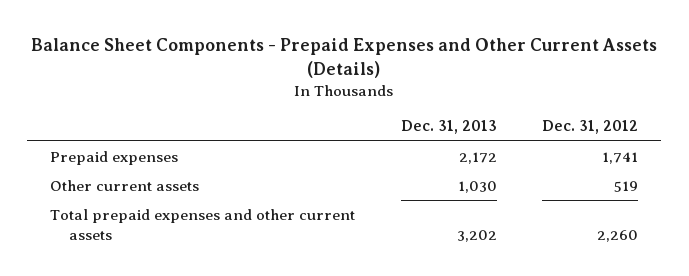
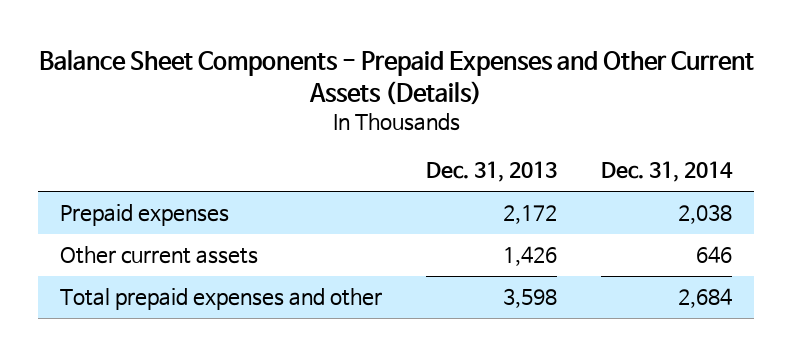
[542,120,639,135] Dec. 31, 2012 -> none
none -> [601,161,734,183] Dec. 31, 2014
[457,180,497,193] 1,030 -> [502,246,557,267] 1,426
[50,208,356,240] Total prepaid expenses and other current assets -> [59,288,382,311] Total prepaid expenses and other
[456,229,497,242] 3,202 -> [502,288,557,309] 3,598

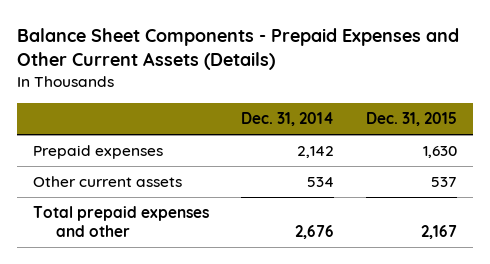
[425,161,557,183] Dec. 31, 2013 -> none
none -> [365,111,457,126] Dec. 31, 2015
[678,204,733,225] 2,038 -> [297,146,335,159] 2,142
[696,246,733,264] 646 -> [307,177,335,188] 534
[678,288,733,309] 2,684 -> [295,225,335,240] 2,676

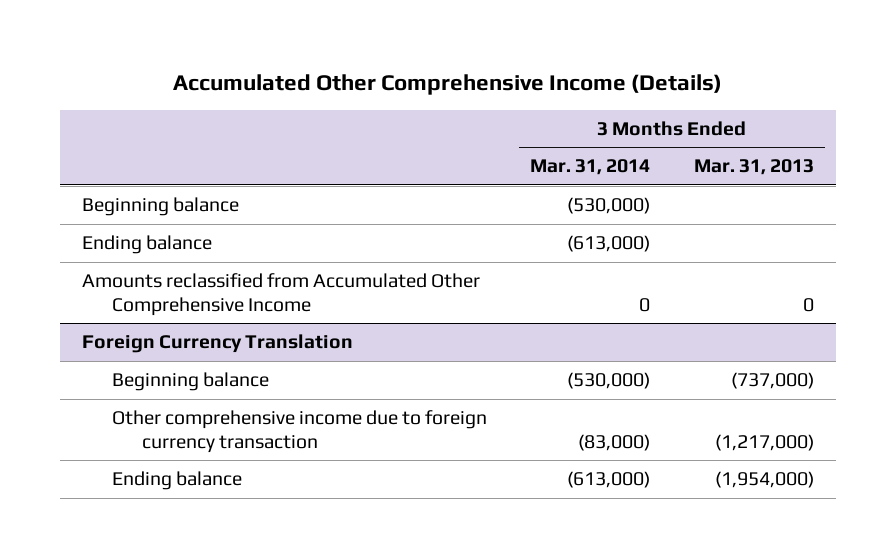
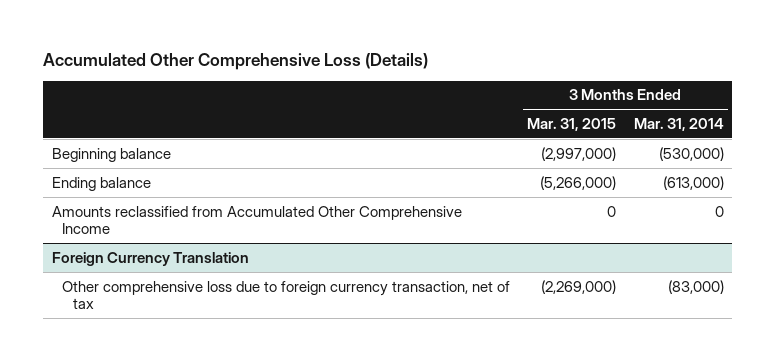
[172,74,722,96] Accumulated Other Comprehensive Income (Details) -> [43,53,429,71] Accumulated Other Comprehensive Loss (Details)
[693,159,814,176] Mar. 31, 2013 -> none
none -> [527,117,617,131] Mar. 31, 2015
[111,372,269,392] Beginning balance -> none
[111,471,242,491] Ending balance -> none
[111,410,487,453] Other comprehensive income due to foreign currency transaction -> [62,280,511,309] Other comprehensive loss due to foreign currency transaction, net of tax

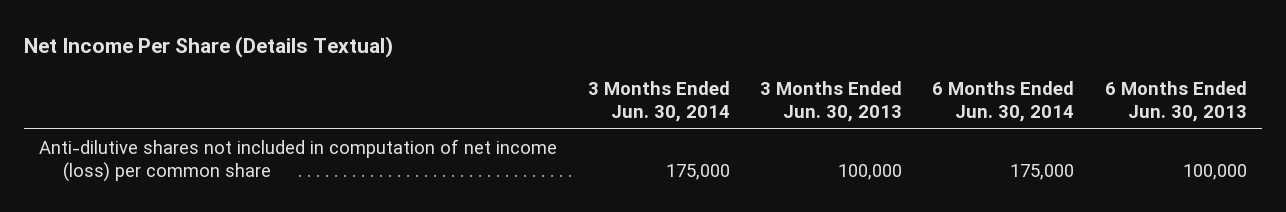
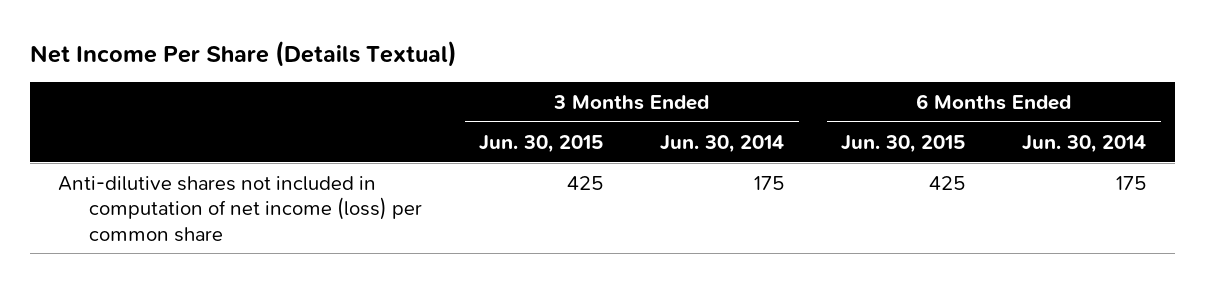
[760,81,903,122] 3 Months Ended Jun. 30, 2013 -> none
[1104,81,1247,122] 6 Months Ended Jun. 30, 2013 -> none
none -> [479,134,604,153] Jun. 30, 2015
none -> [841,134,966,153] Jun. 30, 2015
[665,163,730,180] 175,000 -> [754,175,785,190] 175
[1010,163,1075,180] 175,000 -> [1116,175,1147,190] 175

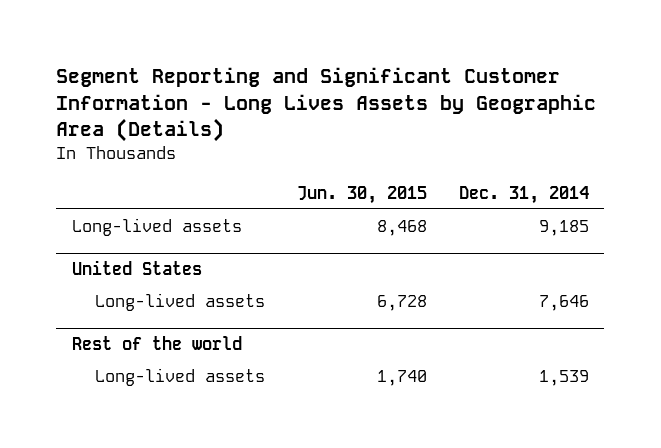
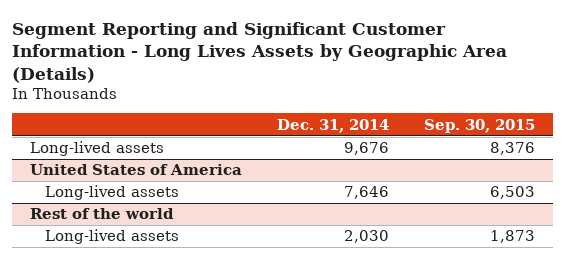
[296,185,427,204] Jun. 30, 2015 -> none
none -> [424,118,536,133] Sep. 30, 2015
[538,220,589,237] 9,185 -> [344,142,390,156] 9,676
[72,260,203,276] United States -> [30,164,243,176] United States of America
[538,370,589,387] 1,539 -> [344,230,390,244] 2,030

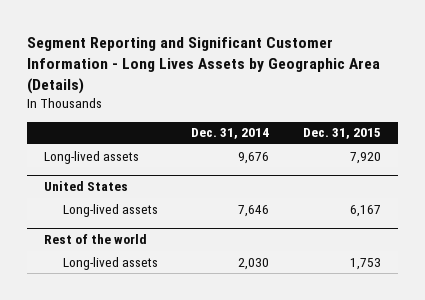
[424,118,536,133] Sep. 30, 2015 -> none
none -> [302,128,381,140] Dec. 31, 2015
[30,164,243,176] United States of America -> [43,181,128,192] United States

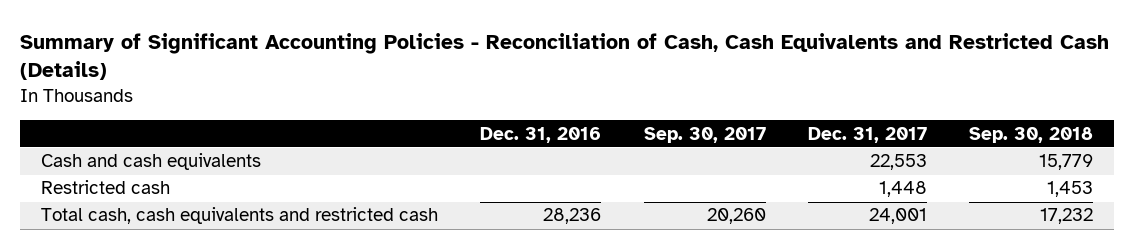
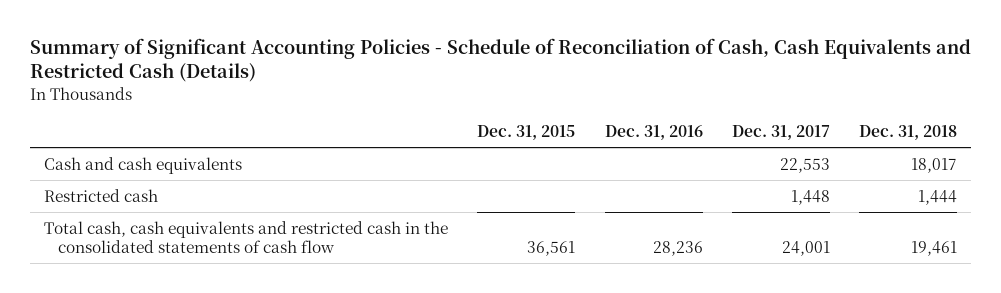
[20,32,1110,81] Summary of Significant Accounting Policies - Reconciliation of Cash, Cash Equivalents and Restricted Cash (Details) -> [29,38,971,83] Summary of Significant Accounting Policies - Schedule of Reconciliation of Cash, Cash Equivalents and Restricted Cash (Details)
[643,126,766,143] Sep. 30, 2017 -> none
[968,126,1093,143] Sep. 30, 2018 -> none
none -> [477,124,576,140] Dec. 31, 2015
none -> [858,124,957,140] Dec. 31, 2018
[41,207,439,225] Total cash, cash equivalents and restricted cash -> [44,220,449,254] Total cash, cash equivalents and restricted cash in the consolidated statements of cash flow

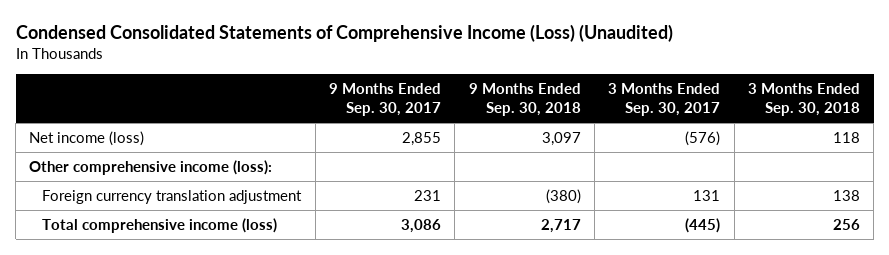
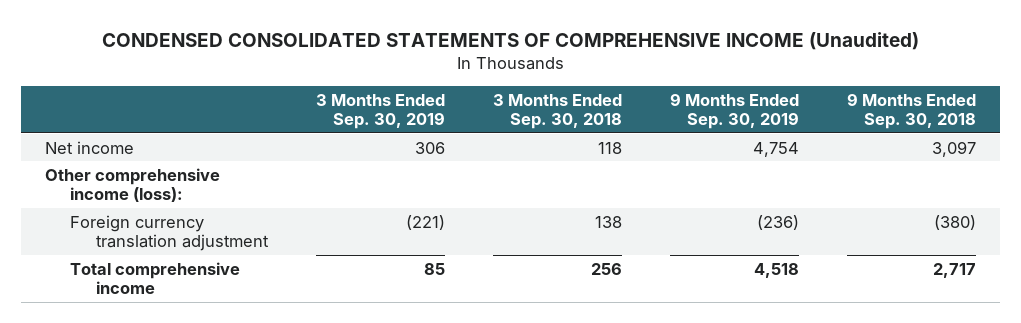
[15,23,673,42] Condensed Consolidated Statements of Comprehensive Income (Loss) (Unaudited) -> [101,31,919,50] CONDENSED CONSOLIDATED STATEMENTS OF COMPREHENSIVE INCOME (Unaudited)
[328,83,441,117] 9 Months Ended Sep. 30, 2017 -> none
[608,83,721,117] 3 Months Ended Sep. 30, 2017 -> none
none -> [315,93,445,130] 3 Months Ended Sep. 30, 2019
none -> [670,92,800,130] 9 Months Ended Sep. 30, 2019
[29,131,145,147] Net income (loss) -> [44,140,134,154] Net income
[42,218,278,234] Total comprehensive income (loss) -> [70,261,241,295] Total comprehensive income

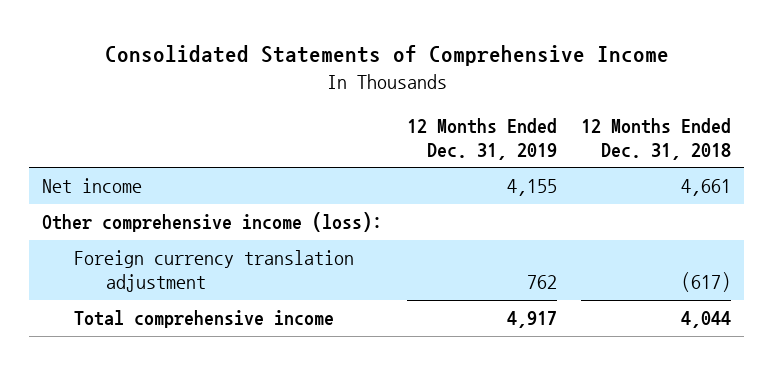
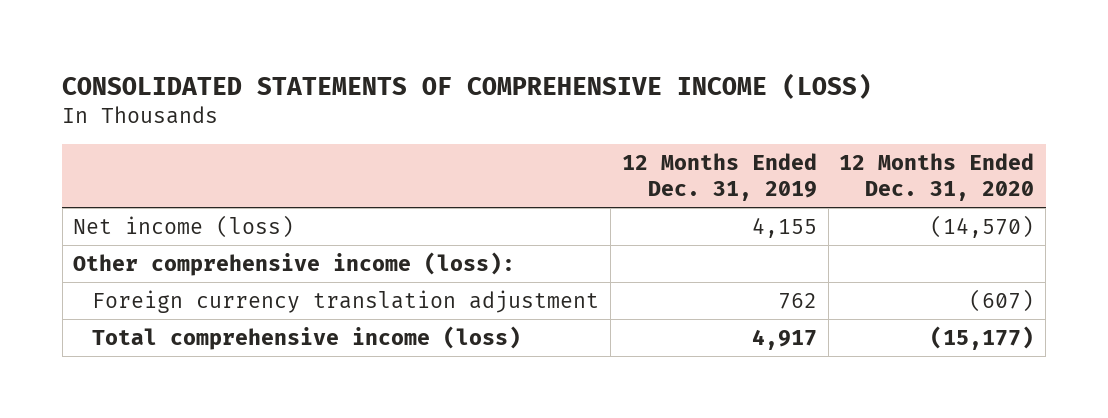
[104,44,669,66] Consolidated Statements of Comprehensive Income -> [62,72,873,99] CONSOLIDATED STATEMENTS OF COMPREHENSIVE INCOME (LOSS)
[581,118,732,160] 12 Months Ended Dec. 31, 2018 -> none
none -> [839,152,1035,202] 12 Months Ended Dec. 31, 2020
[41,178,142,194] Net income -> [73,214,295,238] Net income (loss)
[73,310,334,329] Total comprehensive income -> [92,325,522,350] Total comprehensive income (loss)

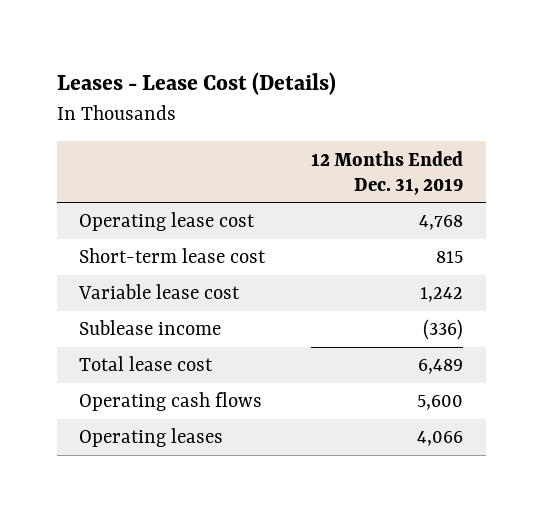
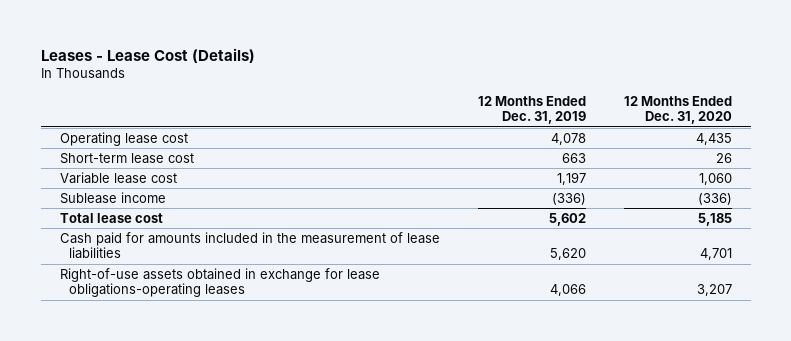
none -> [623,95,732,125] 12 Months Ended Dec. 31, 2020
[418,215,463,231] 4,768 -> [550,132,586,145] 4,078
[435,251,463,264] 815 -> [561,152,586,163] 663
[419,287,463,303] 1,242 -> [556,171,586,185] 1,197
[79,392,263,412] Operating cash flows -> none
[417,359,463,375] 6,489 -> [548,212,586,226] 5,602
none -> [59,231,440,260] Cash paid for amounts included in the measurement of lease liabilities
[79,428,224,448] Operating leases -> [59,267,380,298] Right-of-use assets obtained in exchange for lease obligations-operating leases

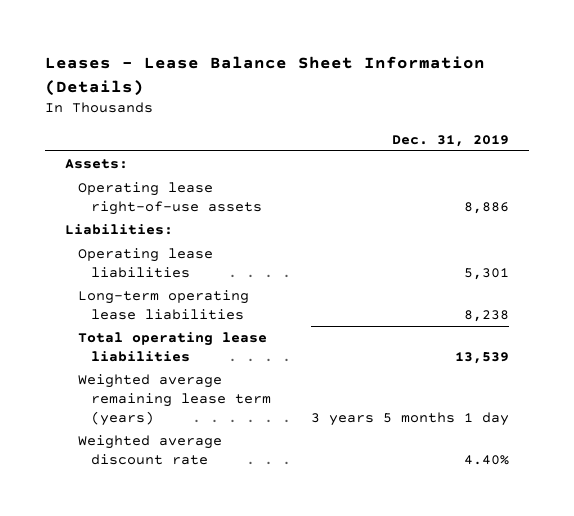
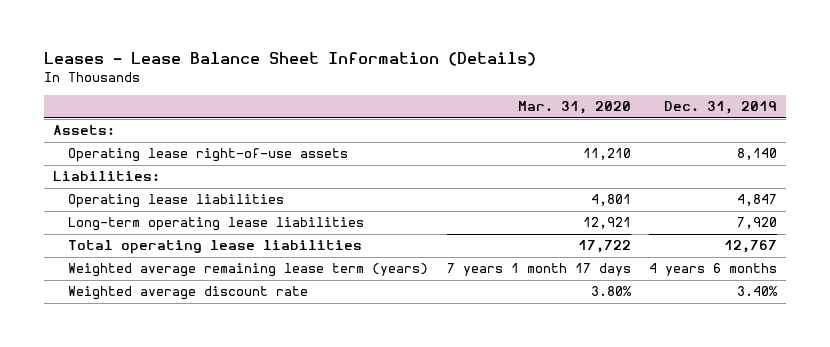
none -> [517,100,631,114] Mar. 31, 2020
[464,202,510,215] 8,886 -> [736,148,777,161] 8,140
[464,268,510,281] 5,301 -> [736,194,777,207] 4,847
[464,310,510,323] 8,238 -> [736,217,777,230] 7,920
[455,352,510,365] 13,539 -> [723,240,777,254] 12,767
[311,412,510,427] 3 years 5 months 1 day -> [648,263,777,277] 4 years 6 months
[464,455,510,466] 4.40% -> [736,286,778,297] 3.40%

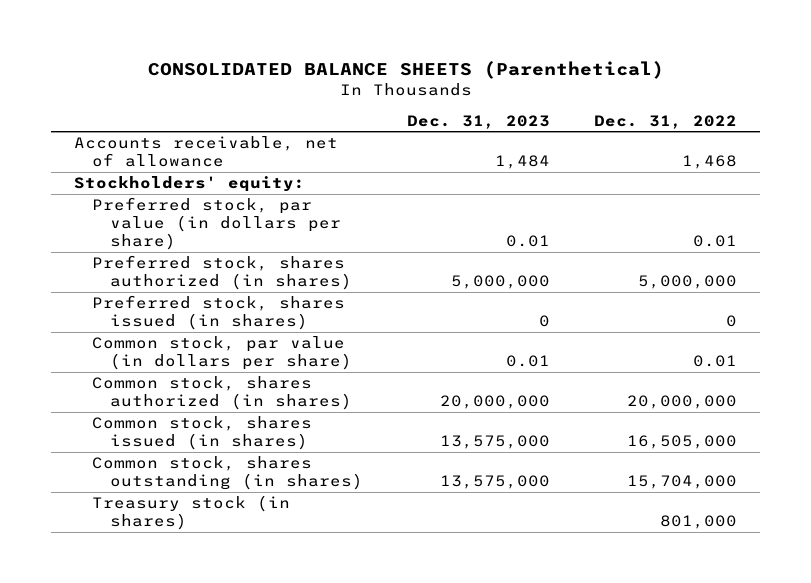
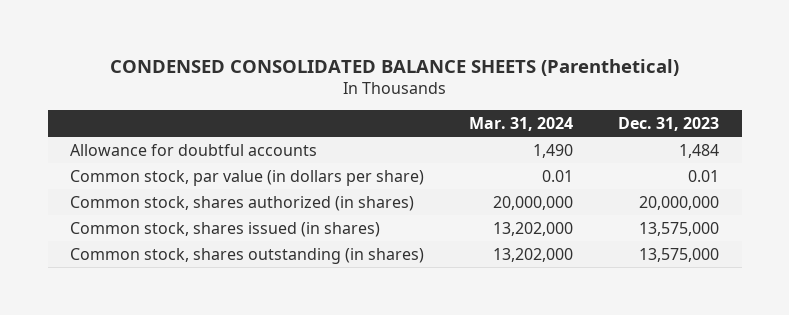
[147,60,664,79] CONSOLIDATED BALANCE SHEETS (Parenthetical) -> [109,58,679,76] CONDENSED CONSOLIDATED BALANCE SHEETS (Parenthetical)
[594,114,738,129] Dec. 31, 2022 -> none
none -> [469,117,574,132] Mar. 31, 2024
[73,176,305,193] Stockholders' equity: -> none
[91,197,341,250] Preferred stock, par value (in dollars per share) -> none
[91,255,352,291] Preferred stock, shares authorized (in shares) -> none
[91,295,345,331] Preferred stock, shares issued (in shares) -> none
[73,136,338,168] Accounts receivable, net of allowance -> [70,143,318,156] Allowance for doubtful accounts
[91,495,290,531] Treasury stock (in shares) -> none

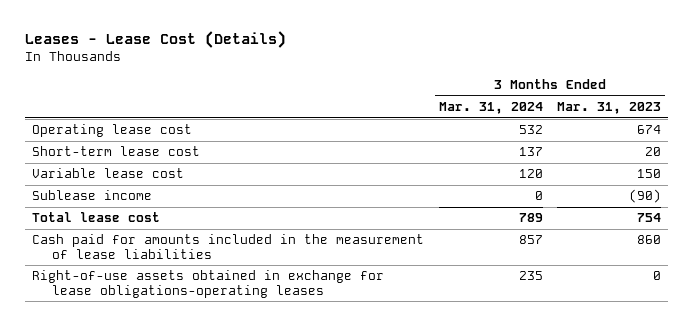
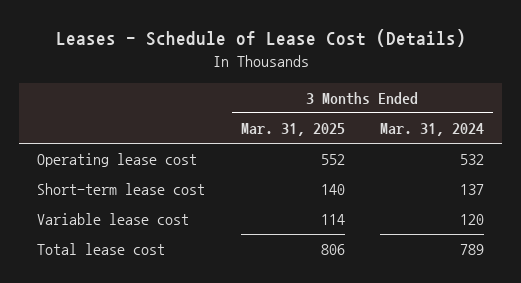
[25,31,287,49] Leases - Lease Cost (Details) -> [55,29,466,48] Leases - Schedule of Lease Cost (Details)
[557,102,662,115] Mar. 31, 2023 -> none
none -> [240,123,345,137] Mar. 31, 2025
[32,190,153,201] Sublease income -> none
[32,234,425,259] Cash paid for amounts included in the measurement of lease liabilities -> none
[32,270,385,298] Right-of-use assets obtained in exchange for lease obligations-operating leases -> none

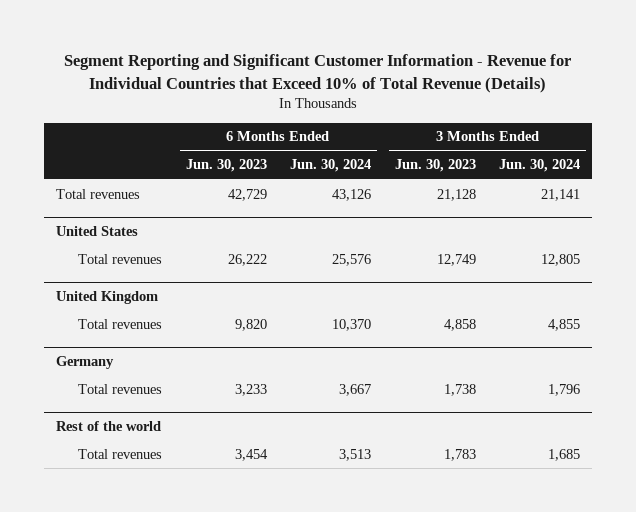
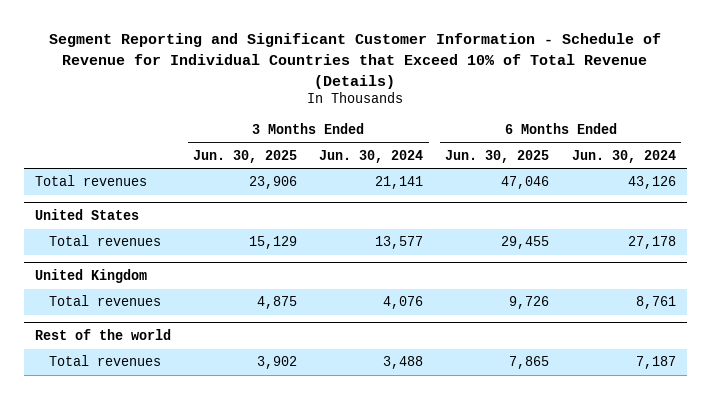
[64,54,572,93] Segment Reporting and Significant Customer Information - Revenue for Individual Countries that Exceed 10% of Total Revenue (Details) -> [49,33,662,89] Segment Reporting and Significant Customer Information - Schedule of Revenue for Individual Countries that Exceed 10% of Total Revenue (Details)
[185,159,267,173] Jun. 30, 2023 -> none
[394,159,476,173] Jun. 30, 2023 -> none
none -> [193,149,298,163] Jun. 30, 2025
none -> [445,149,550,163] Jun. 30, 2025
[332,253,372,266] 25,576 -> [627,236,676,250] 27,178
[541,253,581,266] 12,805 -> [375,236,424,250] 13,577
[55,355,114,369] Germany -> none
[78,383,163,394] Total revenues -> none
[332,318,372,331] 10,370 -> [635,296,676,310] 8,761
[548,318,581,331] 4,855 -> [383,296,424,310] 4,076
[339,448,372,461] 3,513 -> [635,356,676,370] 7,187
[548,448,581,461] 1,685 -> [383,356,424,370] 3,488

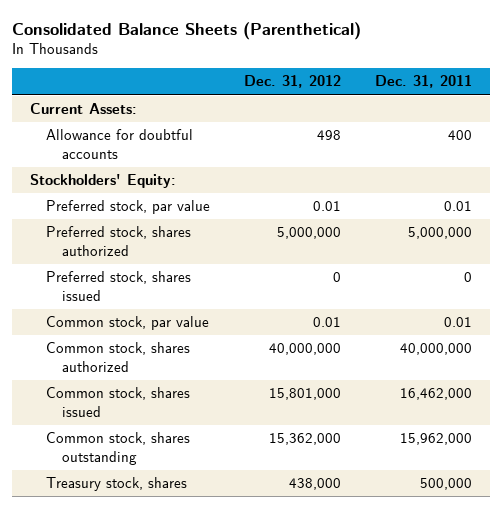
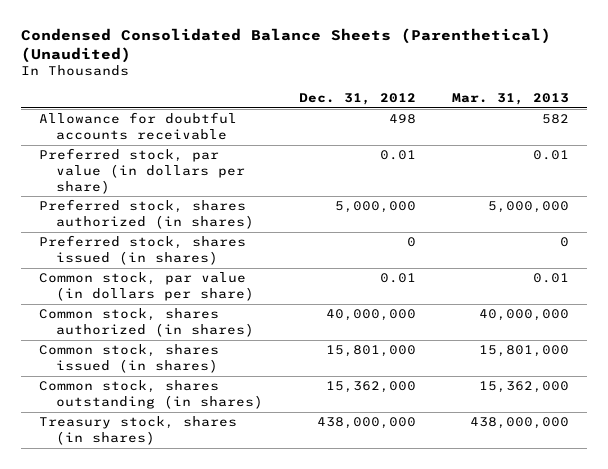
[12,21,362,40] Consolidated Balance Sheets (Parenthetical) -> [20,27,551,63] Condensed Consolidated Balance Sheets (Parenthetical) (Unaudited)
[375,75,473,89] Dec. 31, 2011 -> none
none -> [452,92,570,105] Mar. 31, 2013
[29,103,137,115] Current Assets: -> none
[29,174,176,189] Stockholders' Equity: -> none
[45,129,193,159] Allowance for doubtful accounts -> [38,112,237,140] Allowance for doubtful accounts receivable
[45,200,210,215] Preferred stock, par value -> [38,148,246,194] Preferred stock, par value (in dollars per share)
[45,226,191,256] Preferred stock, shares authorized -> [38,199,255,229] Preferred stock, shares authorized (in shares)
[45,271,191,301] Preferred stock, shares issued -> [38,235,246,265] Preferred stock, shares issued (in shares)
[45,316,209,331] Common stock, par value -> [38,272,255,301] Common stock, par value (in dollars per share)
[45,342,190,372] Common stock, shares authorized -> [38,308,255,337] Common stock, shares authorized (in shares)
[45,387,190,417] Common stock, shares issued -> [38,344,219,373] Common stock, shares issued (in shares)
[45,432,190,465] Common stock, shares outstanding -> [38,380,264,409] Common stock, shares outstanding (in shares)
[45,477,187,492] Treasury stock, shares -> [38,416,237,445] Treasury stock, shares (in shares)
[289,478,342,491] 438,000 -> [317,417,417,430] 438,000,000

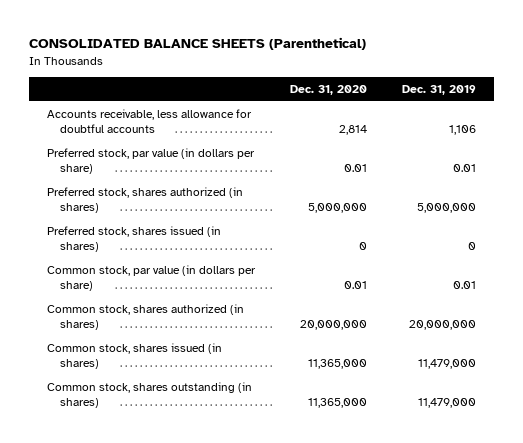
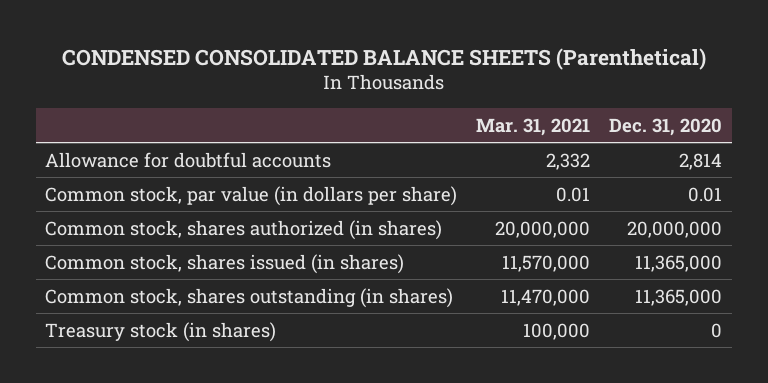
[29,37,367,51] CONSOLIDATED BALANCE SHEETS (Parenthetical) -> [61,47,706,70] CONDENSED CONSOLIDATED BALANCE SHEETS (Parenthetical)
[402,84,477,95] Dec. 31, 2019 -> none
none -> [476,117,591,136] Mar. 31, 2021
[46,148,255,175] Preferred stock, par value (in dollars per share) -> none
[46,187,243,214] Preferred stock, shares authorized (in shares) -> none
[46,226,221,253] Preferred stock, shares issued (in shares) -> none
[46,109,252,134] Accounts receivable, less allowance for doubtful accounts -> [45,151,332,168] Allowance for doubtful accounts
none -> [45,321,277,342] Treasury stock (in shares)

